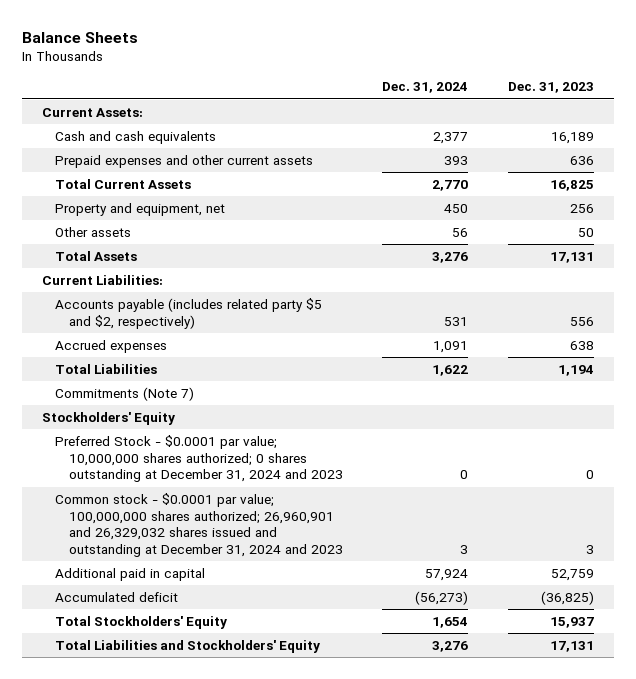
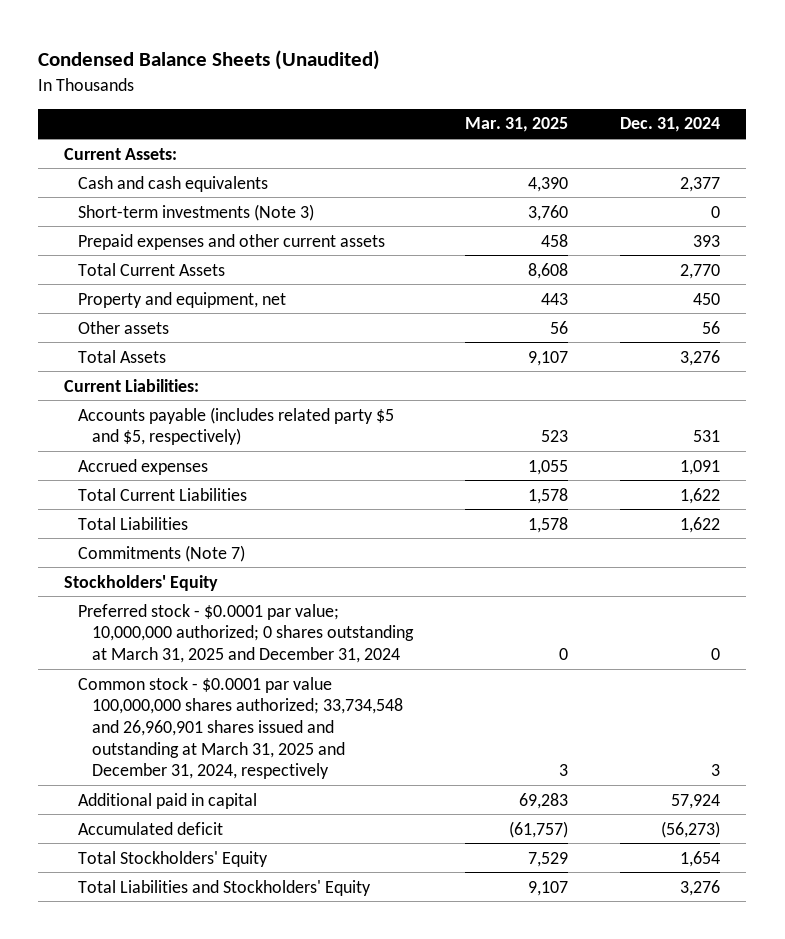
[21,31,138,43] Balance Sheets -> [38,50,381,71] Condensed Balance Sheets (Unaudited)
[507,82,594,94] Dec. 31, 2023 -> none
none -> [464,117,568,133] Mar. 31, 2025
none -> [78,203,315,221] Short-term investments (Note 3)
[55,298,323,329] Accounts payable (includes related party $5 and $2, respectively) -> [78,406,395,446] Accounts payable (includes related party $5 and $5, respectively)
none -> [78,487,248,501] Total Current Liabilities
[55,435,343,483] Preferred Stock - $0.0001 par value; 10,000,000 shares authorized; 0 shares outstanding at December 31, 2024 and 2023 -> [78,603,414,663] Preferred stock - $0.0001 par value; 10,000,000 authorized; 0 shares outstanding at March 31, 2025 and December 31, 2024
[55,493,343,557] Common stock - $0.0001 par value; 100,000,000 shares authorized; 26,960,901 and 26,329,032 shares issued and outstanding at December 31, 2024 and 2023 -> [78,676,403,780] Common stock - $0.0001 par value 100,000,000 shares authorized; 33,734,548 and 26,960,901 shares issued and outstanding at March 31, 2025 and December 31, 2024, respectively

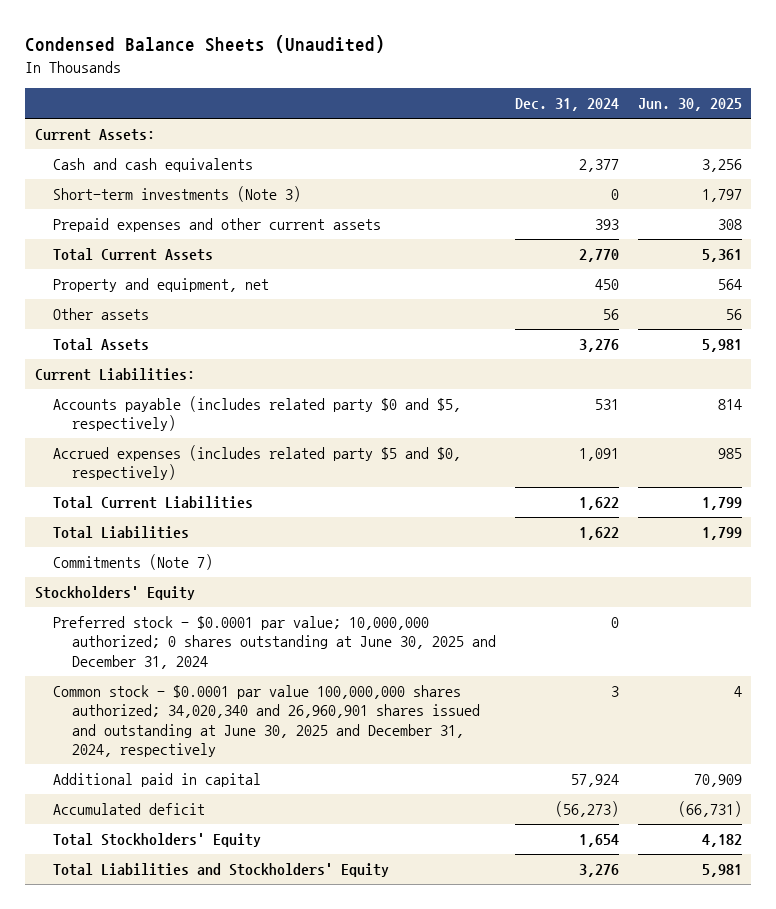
[464,117,568,133] Mar. 31, 2025 -> none
none -> [637,98,742,112] Jun. 30, 2025
[78,406,395,446] Accounts payable (includes related party $5 and $5, respectively) -> [53,396,462,432] Accounts payable (includes related party $0 and $5, respectively)
[78,458,209,475] Accrued expenses -> [53,445,462,481] Accrued expenses (includes related party $5 and $0, respectively)
[78,603,414,663] Preferred stock - $0.0001 par value; 10,000,000 authorized; 0 shares outstanding at March 31, 2025 and December 31, 2024 -> [53,616,496,669] Preferred stock - $0.0001 par value; 10,000,000 authorized; 0 shares outstanding at June 30, 2025 and December 31, 2024
[78,676,403,780] Common stock - $0.0001 par value 100,000,000 shares authorized; 33,734,548 and 26,960,901 shares issued and outstanding at March 31, 2025 and December 31, 2024, respectively -> [53,685,480,757] Common stock - $0.0001 par value 100,000,000 shares authorized; 34,020,340 and 26,960,901 shares issued and outstanding at June 30, 2025 and December 31, 2024, respectively

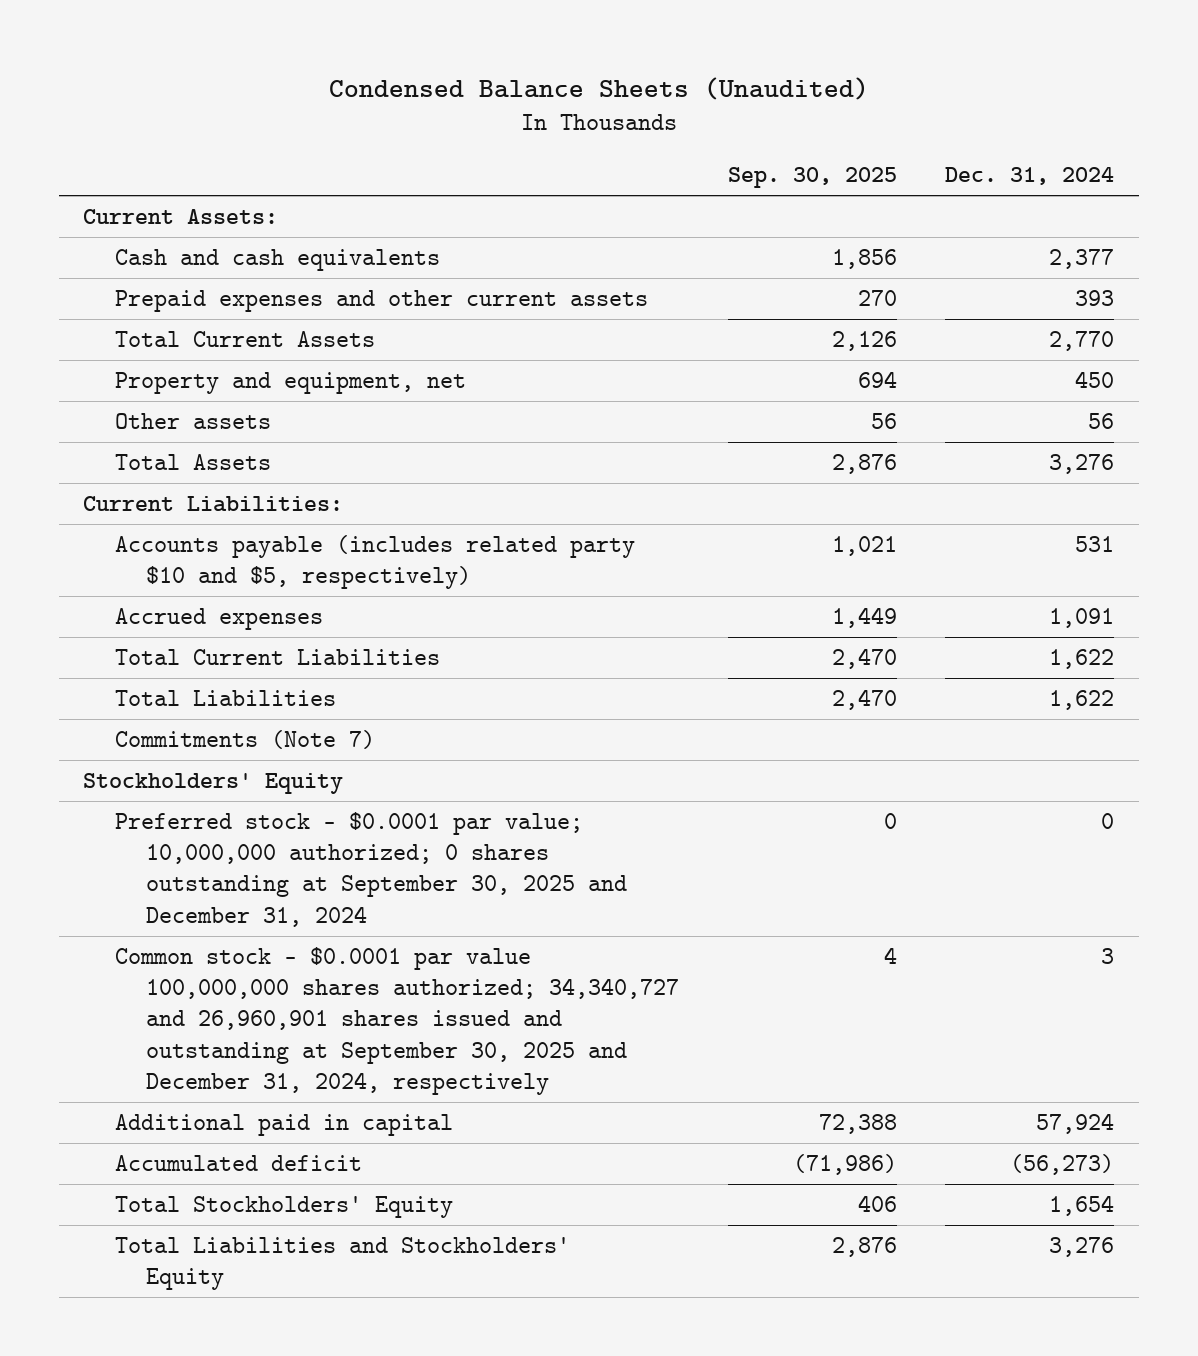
[637,98,742,112] Jun. 30, 2025 -> none
none -> [727,167,897,189] Sep. 30, 2025
[53,186,302,203] Short-term investments (Note 3) -> none
[53,396,462,432] Accounts payable (includes related party $0 and $5, respectively) -> [114,534,635,590] Accounts payable (includes related party $10 and $5, respectively)
[53,445,462,481] Accrued expenses (includes related party $5 and $0, respectively) -> [114,607,323,630] Accrued expenses
[53,616,496,669] Preferred stock - $0.0001 par value; 10,000,000 authorized; 0 shares outstanding at June 30, 2025 and December 31, 2024 -> [114,811,628,927] Preferred stock - $0.0001 par value; 10,000,000 authorized; 0 shares outstanding at September 30, 2025 and December 31, 2024
[53,685,480,757] Common stock - $0.0001 par value 100,000,000 shares authorized; 34,020,340 and 26,960,901 shares issued and outstanding at June 30, 2025 and December 31, 2024, respectively -> [114,946,680,1096] Common stock - $0.0001 par value 100,000,000 shares authorized; 34,340,727 and 26,960,901 shares issued and outstanding at September 30, 2025 and December 31, 2024, respectively

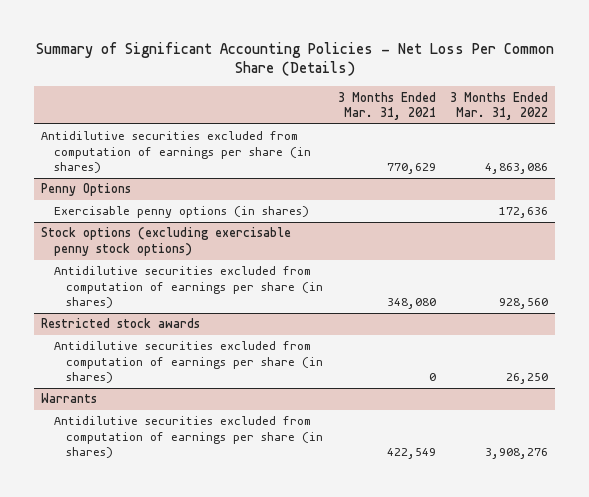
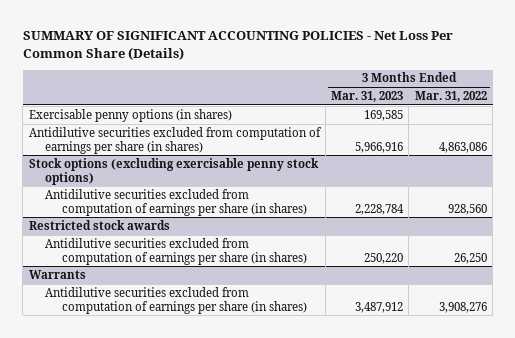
[35,41,554,77] Summary of Significant Accounting Policies - Net Loss Per Common Share (Details) -> [22,31,453,61] SUMMARY OF SIGNIFICANT ACCOUNTING POLICIES - Net Loss Per Common Share (Details)
[337,91,436,120] 3 Months Ended Mar. 31, 2021 -> none
none -> [331,91,404,103] Mar. 31, 2023
none -> [28,108,232,122] Exercisable penny options (in shares)
[41,183,132,197] Penny Options -> none
[53,206,309,219] Exercisable penny options (in shares) -> none

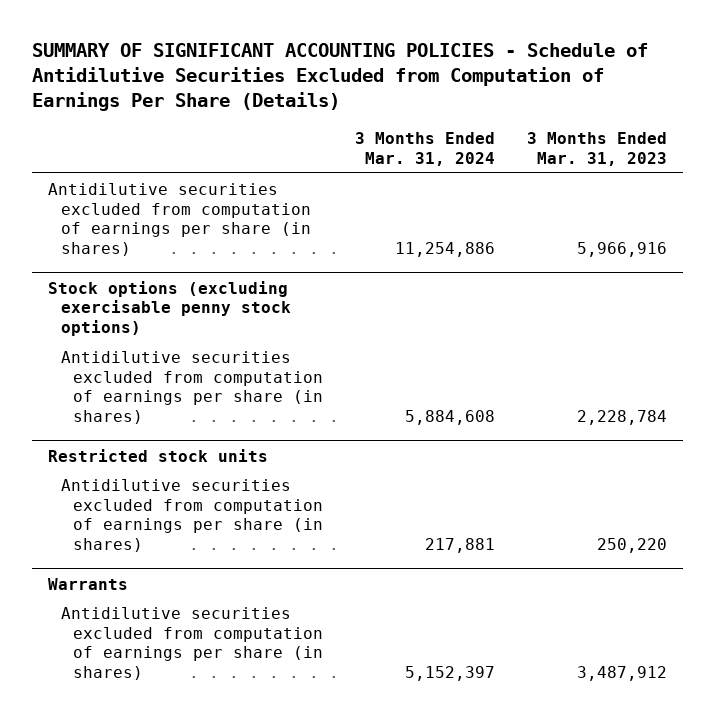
[22,31,453,61] SUMMARY OF SIGNIFICANT ACCOUNTING POLICIES - Net Loss Per Common Share (Details) -> [31,43,648,112] SUMMARY OF SIGNIFICANT ACCOUNTING POLICIES - Schedule of Antidilutive Securities Excluded from Computation of Earnings Per Share (Details)
[414,91,487,103] Mar. 31, 2022 -> none
none -> [355,132,496,167] 3 Months Ended Mar. 31, 2024
[28,108,232,122] Exercisable penny options (in shares) -> none
[28,219,170,230] Restricted stock awards -> [47,448,268,462] Restricted stock units

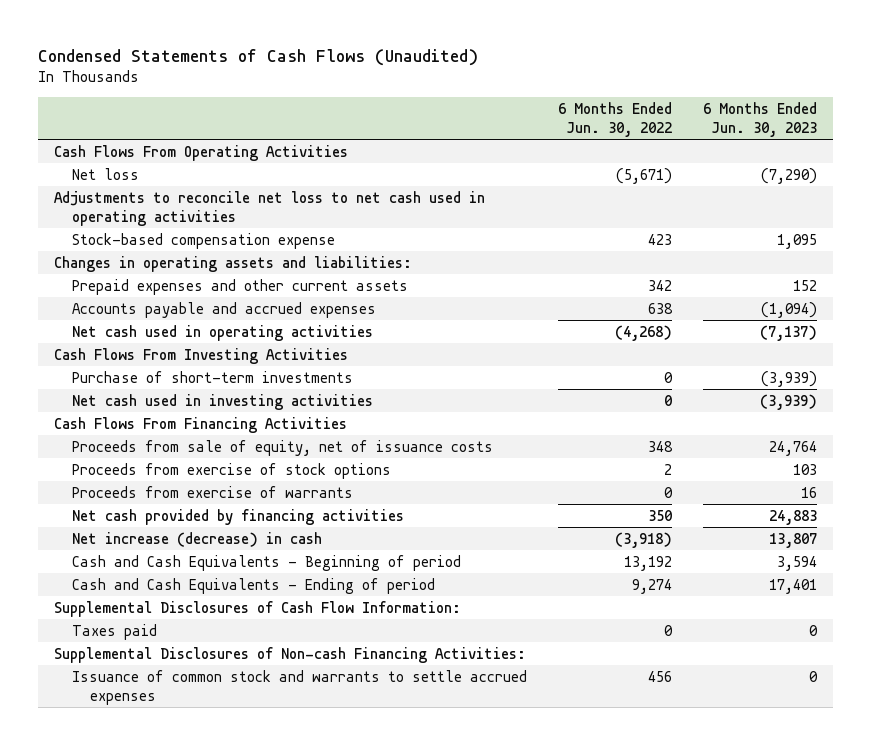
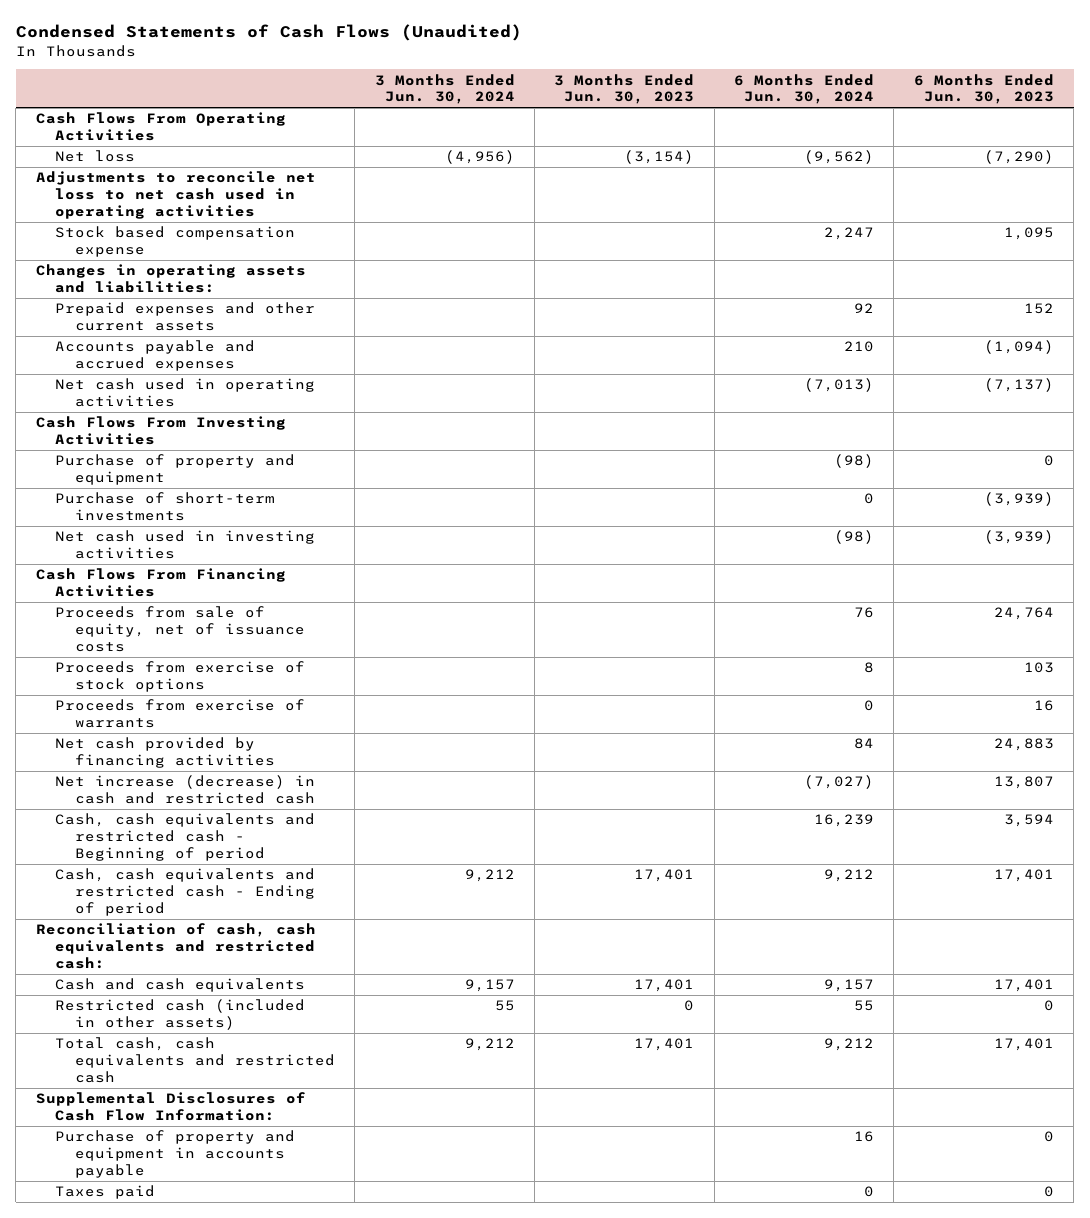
[558,102,673,137] 6 Months Ended Jun. 30, 2022 -> none
none -> [374,73,515,105] 3 Months Ended Jun. 30, 2024
none -> [554,73,695,105] 3 Months Ended Jun. 30, 2023
none -> [734,73,875,105] 6 Months Ended Jun. 30, 2024
[71,232,335,249] Stock-based compensation expense -> [55,226,296,258] Stock based compensation expense
none -> [55,454,296,486] Purchase of property and equipment
[71,531,322,547] Net increase (decrease) in cash -> [55,775,316,805] Net increase (decrease) in cash and restricted cash
[71,554,461,571] Cash and Cash Equivalents - Beginning of period -> [55,813,316,861] Cash, cash equivalents and restricted cash - Beginning of period
[71,577,435,594] Cash and Cash Equivalents - Ending of period -> [55,868,316,916] Cash, cash equivalents and restricted cash - Ending of period
none -> [35,923,316,969] Reconciliation of cash, cash equivalents and restricted cash:
none -> [55,978,306,993] Cash and cash equivalents
none -> [55,999,306,1031] Restricted cash (included in other assets)
none -> [55,1037,336,1083] Total cash, cash equivalents and restricted cash
none -> [55,1130,296,1178] Purchase of property and equipment in accounts payable
[53,646,526,663] Supplemental Disclosures of Non-cash Financing Activities: -> none
[71,669,527,705] Issuance of common stock and warrants to settle accrued expenses -> none

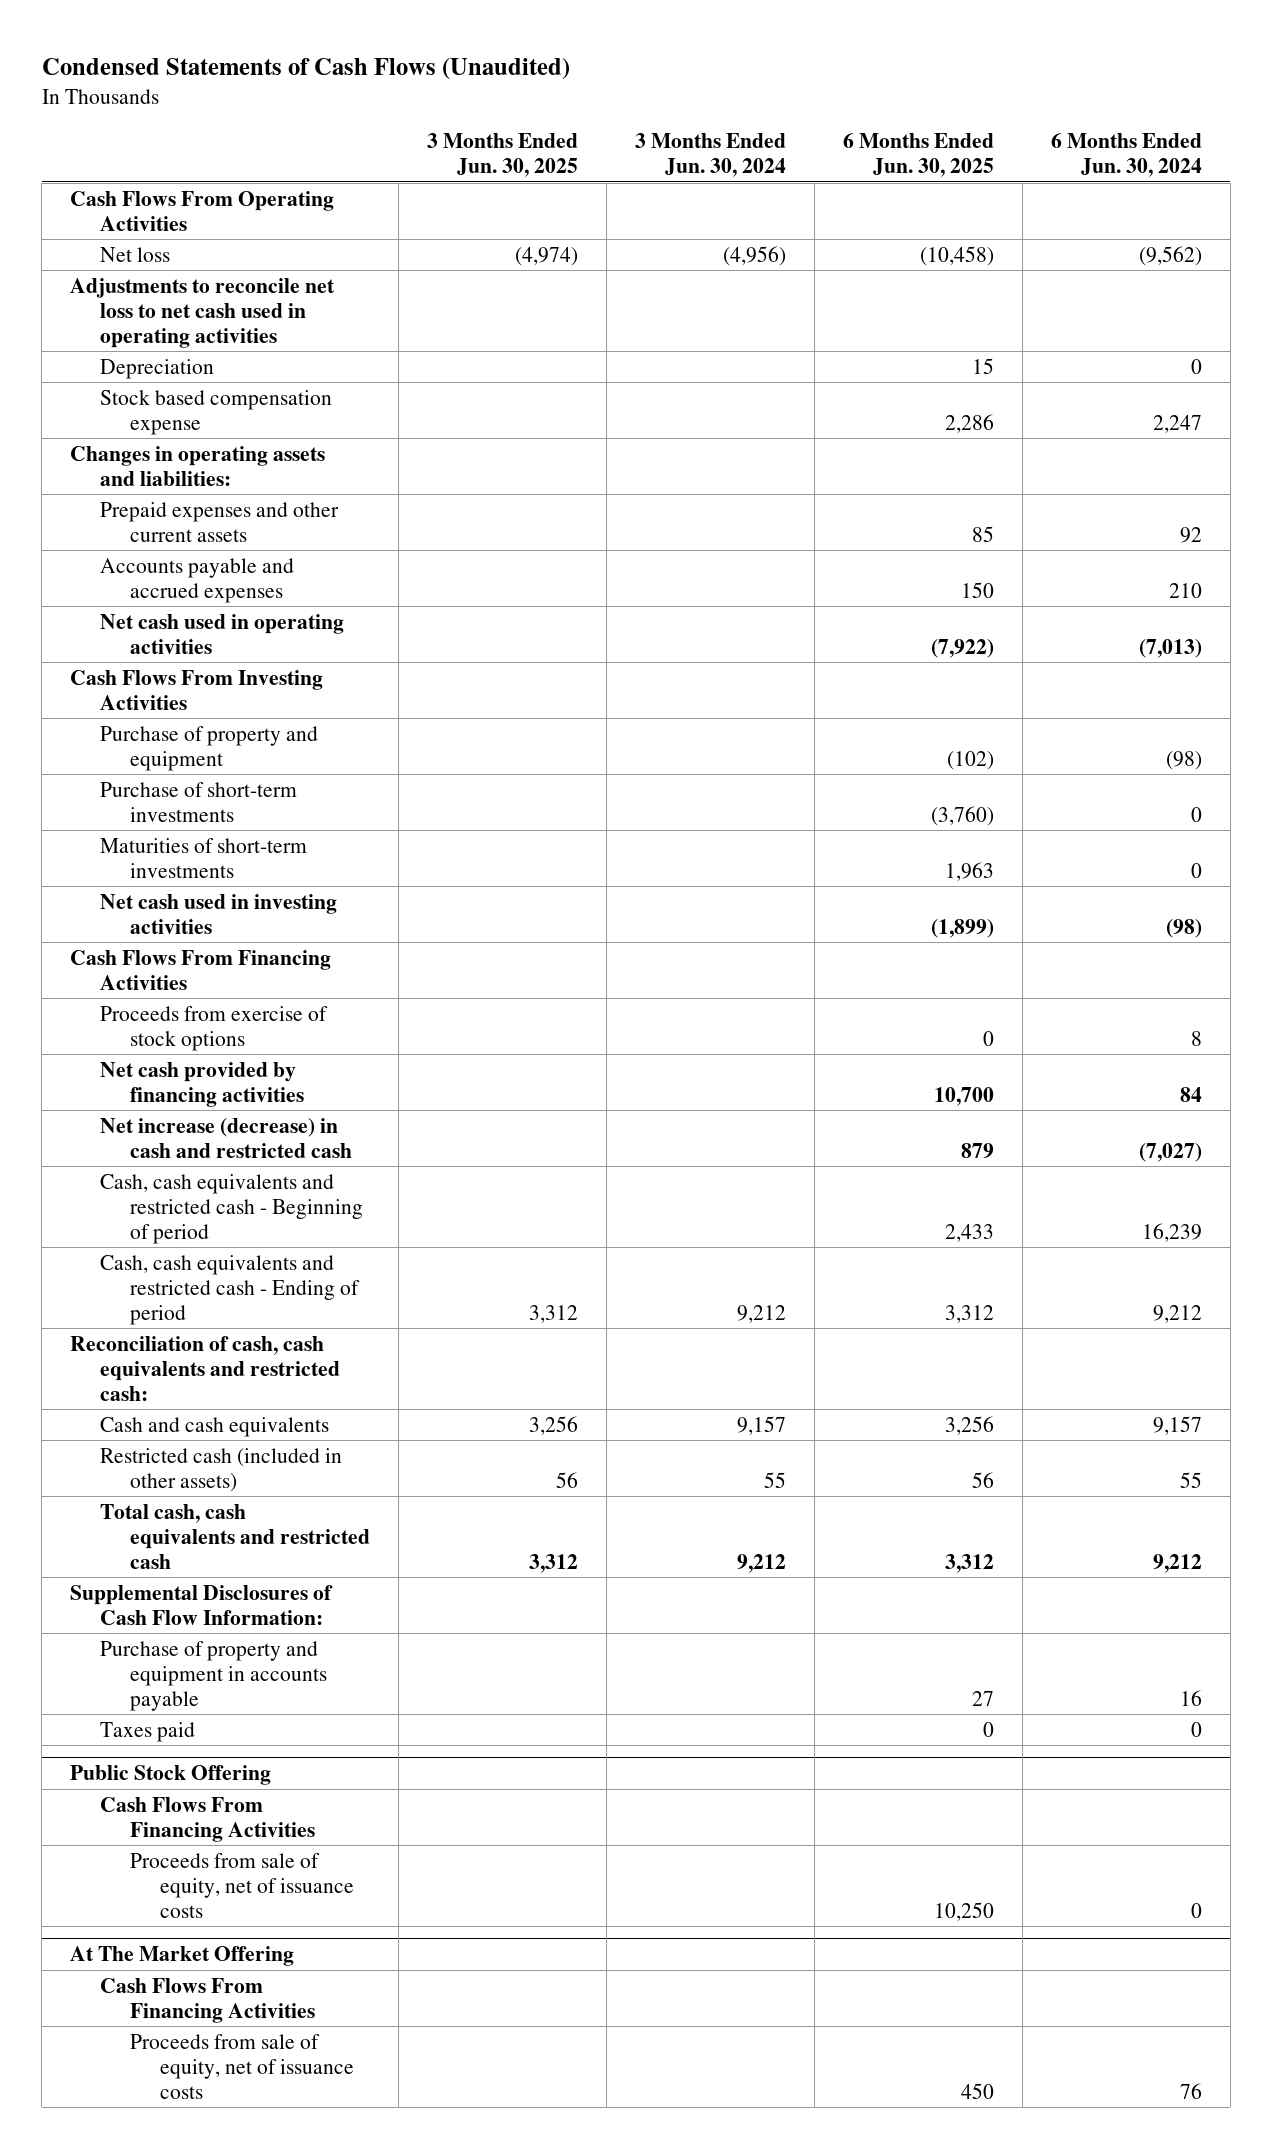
[554,73,695,105] 3 Months Ended Jun. 30, 2023 -> none
[913,73,1054,105] 6 Months Ended Jun. 30, 2023 -> none
none -> [427,133,579,178] 3 Months Ended Jun. 30, 2025
none -> [842,133,994,178] 6 Months Ended Jun. 30, 2025
none -> [100,358,215,379] Depreciation
none -> [100,837,308,878] Maturities of short-term investments
[55,606,306,652] Proceeds from sale of equity, net of issuance costs -> none
[55,699,306,729] Proceeds from exercise of warrants -> none
none -> [70,1765,272,1786] Public Stock Offering
none -> [100,1796,316,1842] Cash Flows From Financing Activities
none -> [130,1852,355,1918] Proceeds from sale of equity, net of issuance costs
none -> [70,1946,295,1967] At The Market Offering
none -> [100,1977,316,2023] Cash Flows From Financing Activities
none -> [130,2033,355,2099] Proceeds from sale of equity, net of issuance costs

